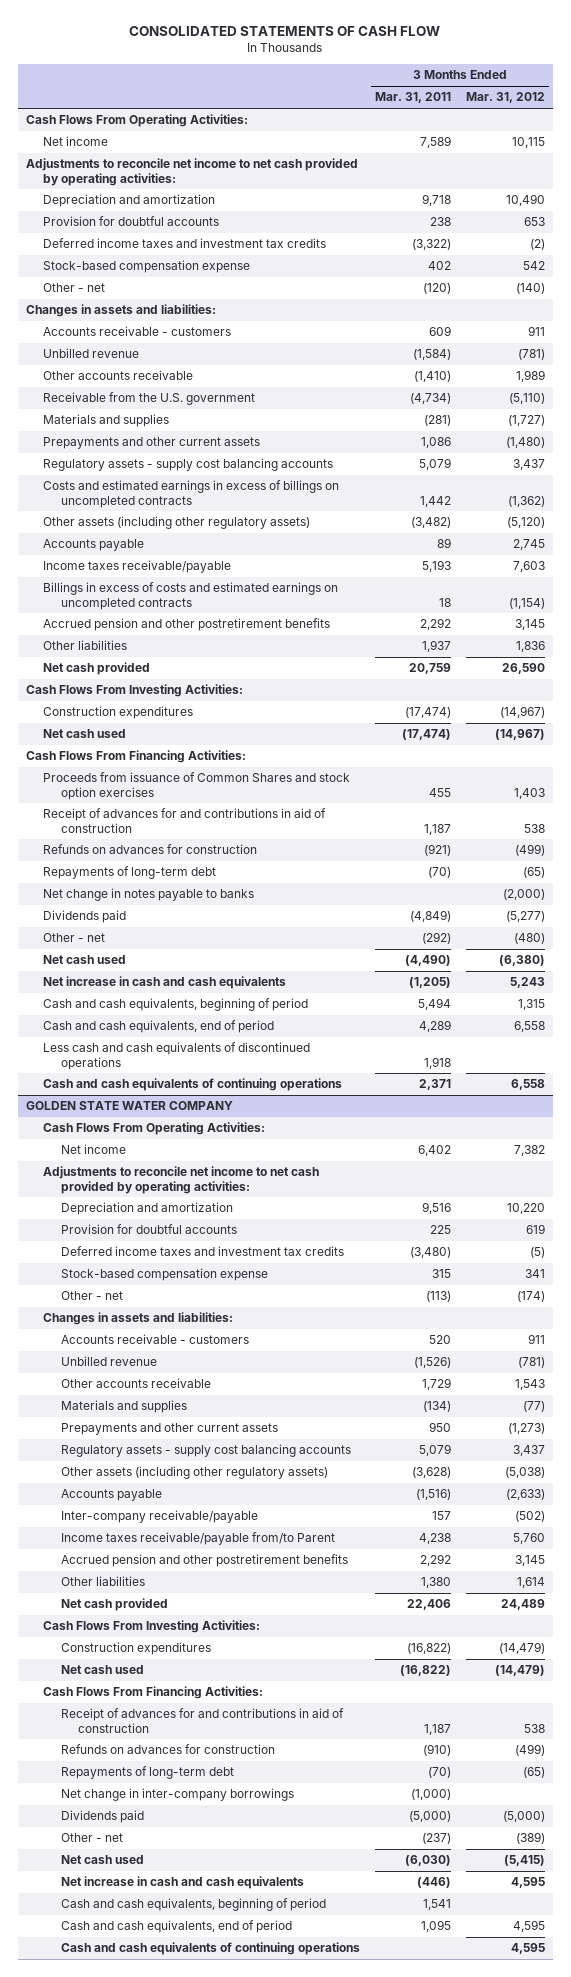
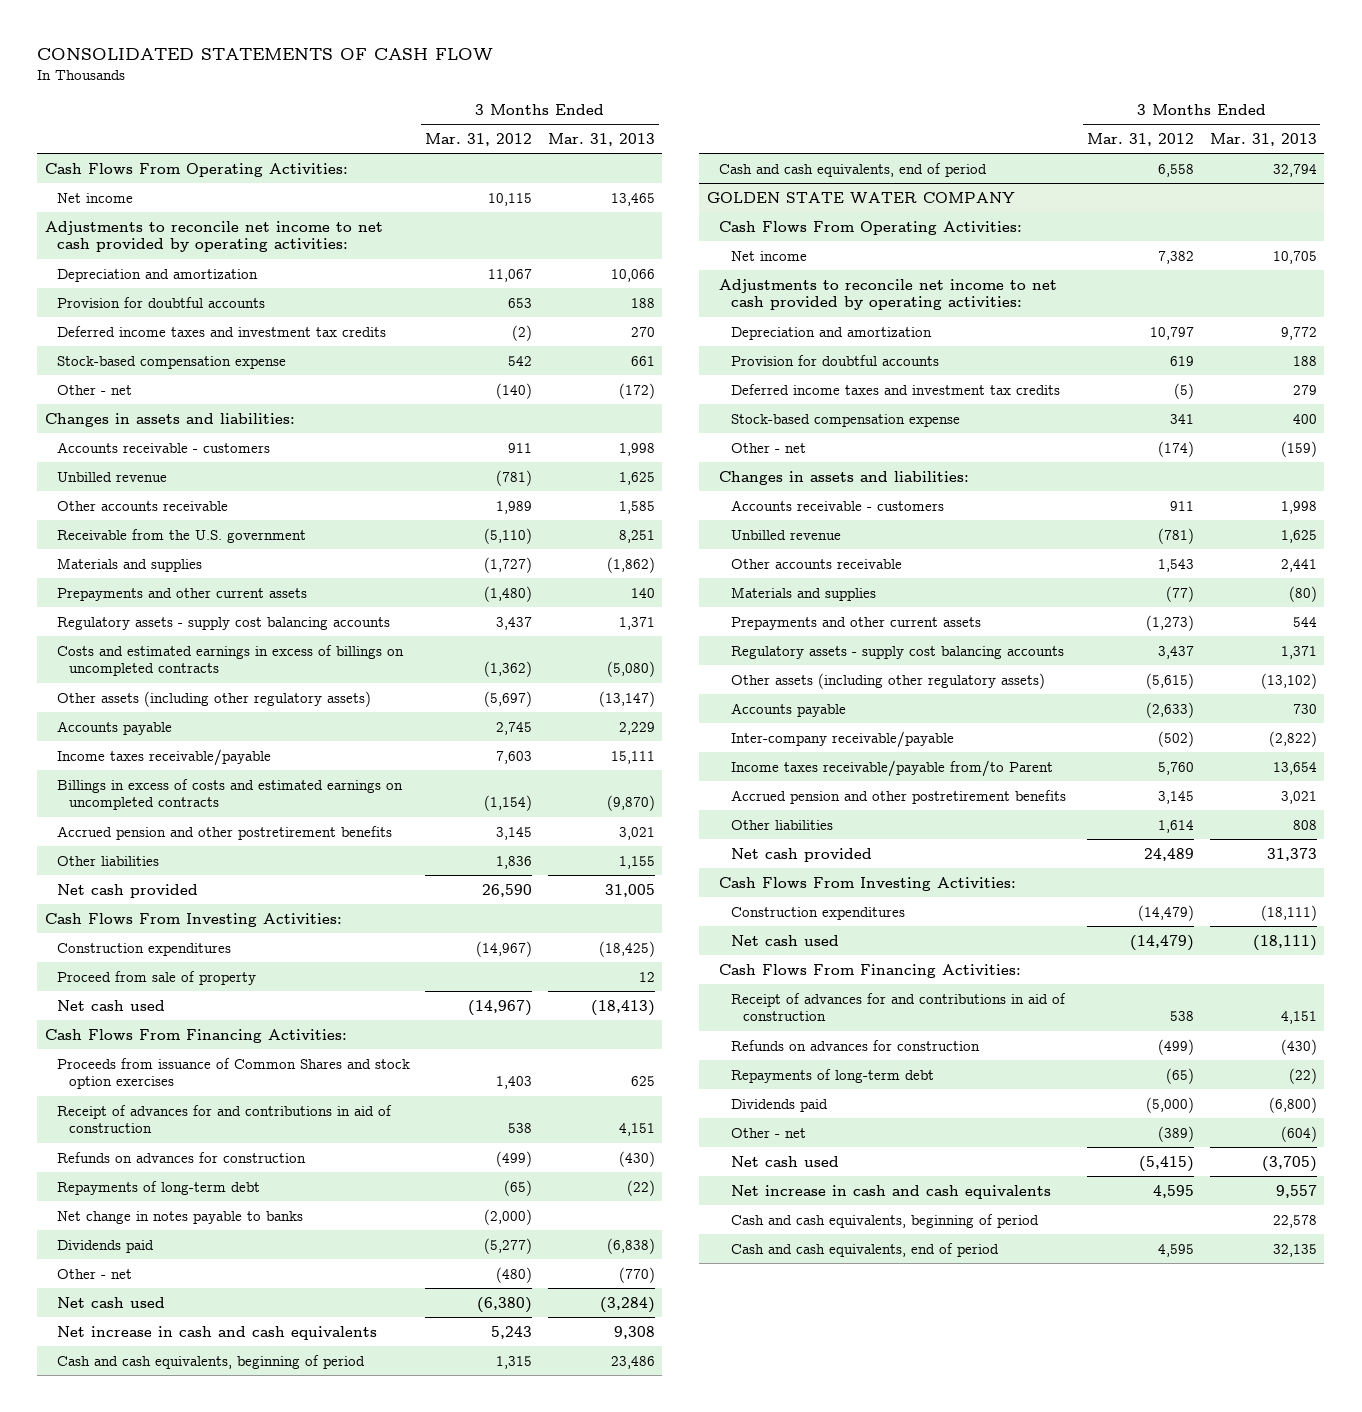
[374,92,451,104] Mar. 31, 2011 -> none
none -> [547,132,655,146] Mar. 31, 2013
[506,194,546,207] 10,490 -> [488,268,533,282] 11,067
[507,517,546,529] (5,120) -> [484,690,533,707] (5,697)
none -> [56,970,256,985] Proceed from sale of property
[43,1042,311,1070] Less cash and cash equivalents of discontinued operations -> none
[43,1078,343,1092] Cash and cash equivalents of continuing operations -> none
[507,1203,546,1215] 10,220 -> [1150,326,1195,340] 10,797
[505,1467,546,1479] (5,038) -> [1146,672,1195,689] (5,615)
[60,1788,294,1802] Net change in inter-company borrowings -> none
[60,1942,360,1956] Cash and cash equivalents of continuing operations -> none

